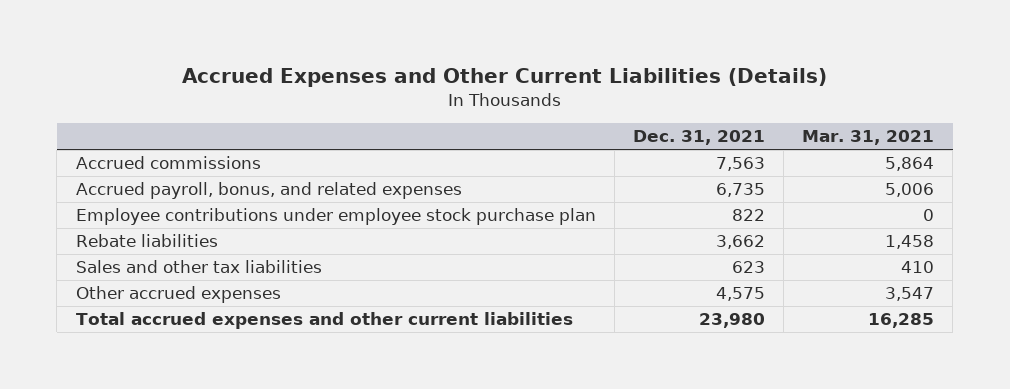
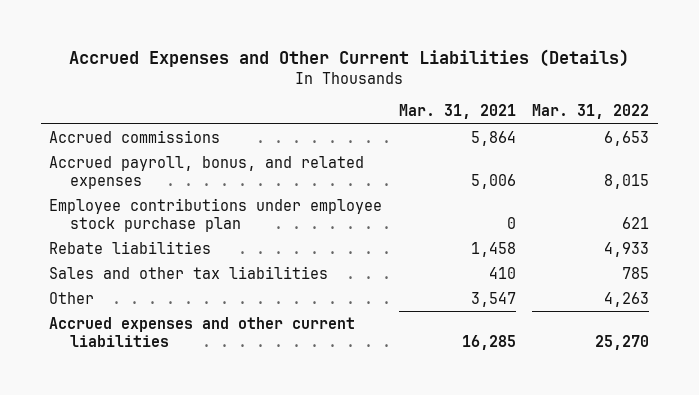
[632,130,765,146] Dec. 31, 2021 -> none
none -> [532,104,650,120] Mar. 31, 2022
[75,286,281,304] Other accrued expenses -> [49,292,95,305] Other
[75,312,573,330] Total accrued expenses and other current liabilities -> [49,317,356,347] Accrued expenses and other current liabilities

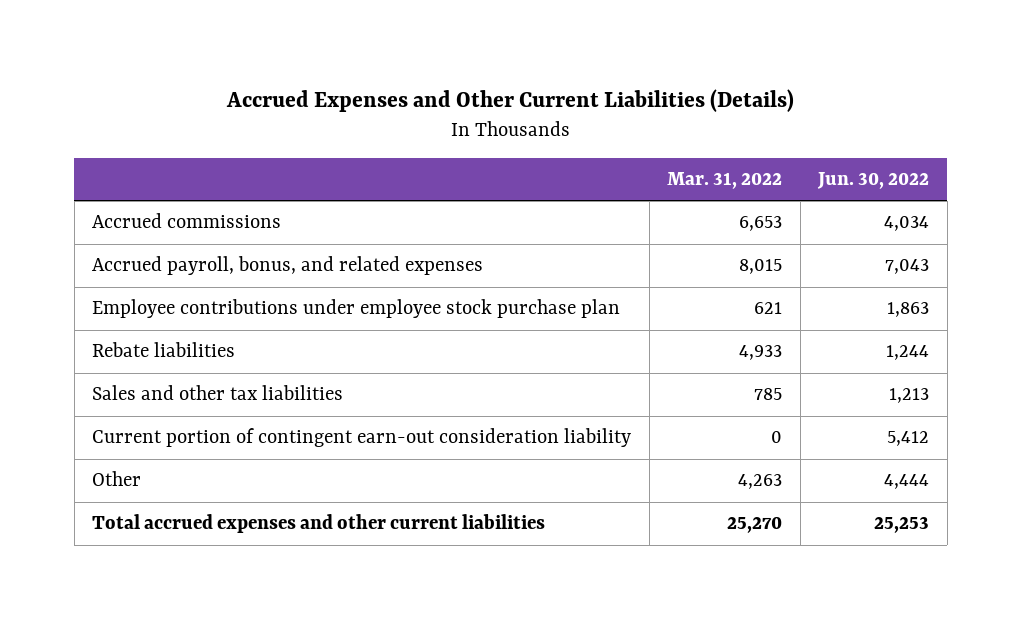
[398,104,516,120] Mar. 31, 2021 -> none
none -> [817,171,930,189] Jun. 30, 2022
none -> [92,428,632,448] Current portion of contingent earn-out consideration liability
[49,317,356,347] Accrued expenses and other current liabilities -> [92,514,546,534] Total accrued expenses and other current liabilities

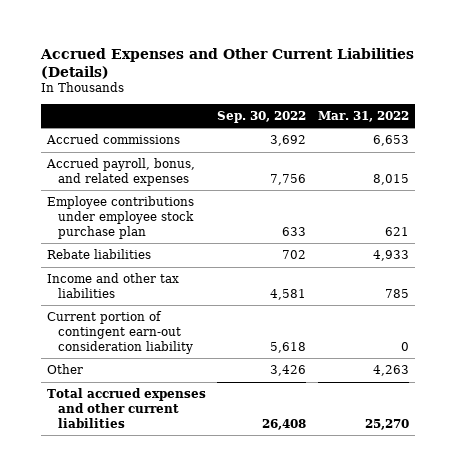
[817,171,930,189] Jun. 30, 2022 -> none
none -> [217,110,307,123] Sep. 30, 2022
[92,385,344,401] Sales and other tax liabilities -> [46,273,179,298] Income and other tax liabilities

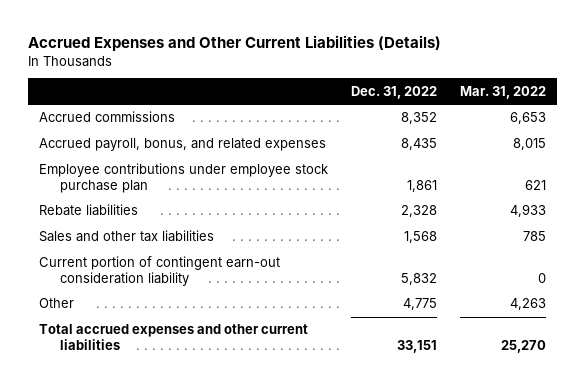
[217,110,307,123] Sep. 30, 2022 -> none
none -> [350,85,437,99] Dec. 31, 2022
[46,273,179,298] Income and other tax liabilities -> [39,230,215,243] Sales and other tax liabilities

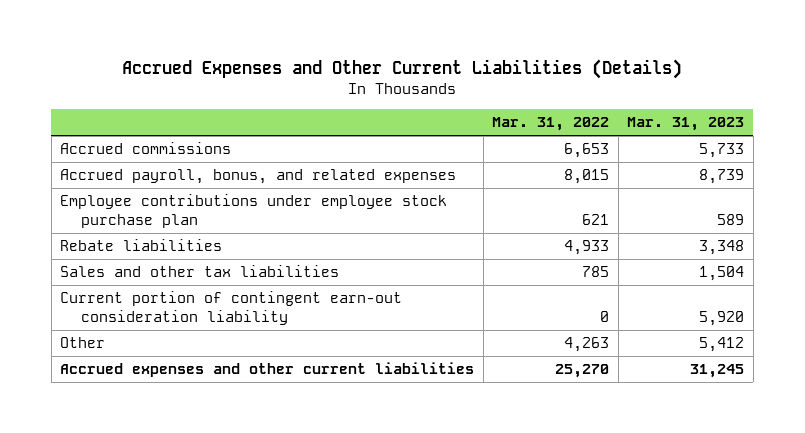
[350,85,437,99] Dec. 31, 2022 -> none
none -> [627,117,745,132] Mar. 31, 2023
[39,324,309,351] Total accrued expenses and other current liabilities -> [60,362,475,378] Accrued expenses and other current liabilities

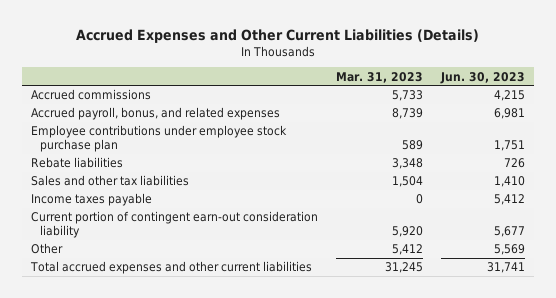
[492,117,610,132] Mar. 31, 2022 -> none
none -> [439,71,525,84] Jun. 30, 2023
none -> [30,193,152,207] Income taxes payable
[60,362,475,378] Accrued expenses and other current liabilities -> [29,261,312,275] Total accrued expenses and other current liabilities

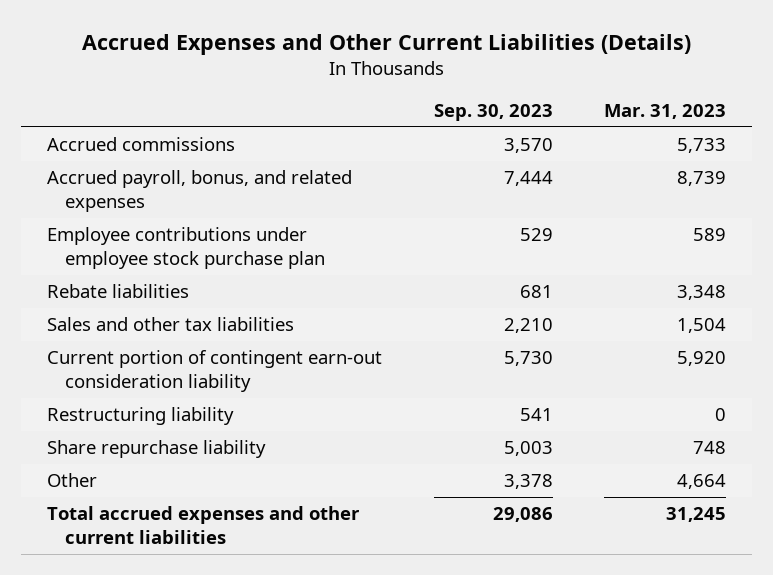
[439,71,525,84] Jun. 30, 2023 -> none
none -> [433,103,553,121] Sep. 30, 2023
[30,193,152,207] Income taxes payable -> none
none -> [47,407,235,426] Restructuring liability
none -> [47,440,267,459] Share repurchase liability
[391,244,423,256] 5,412 -> [677,474,727,490] 4,664

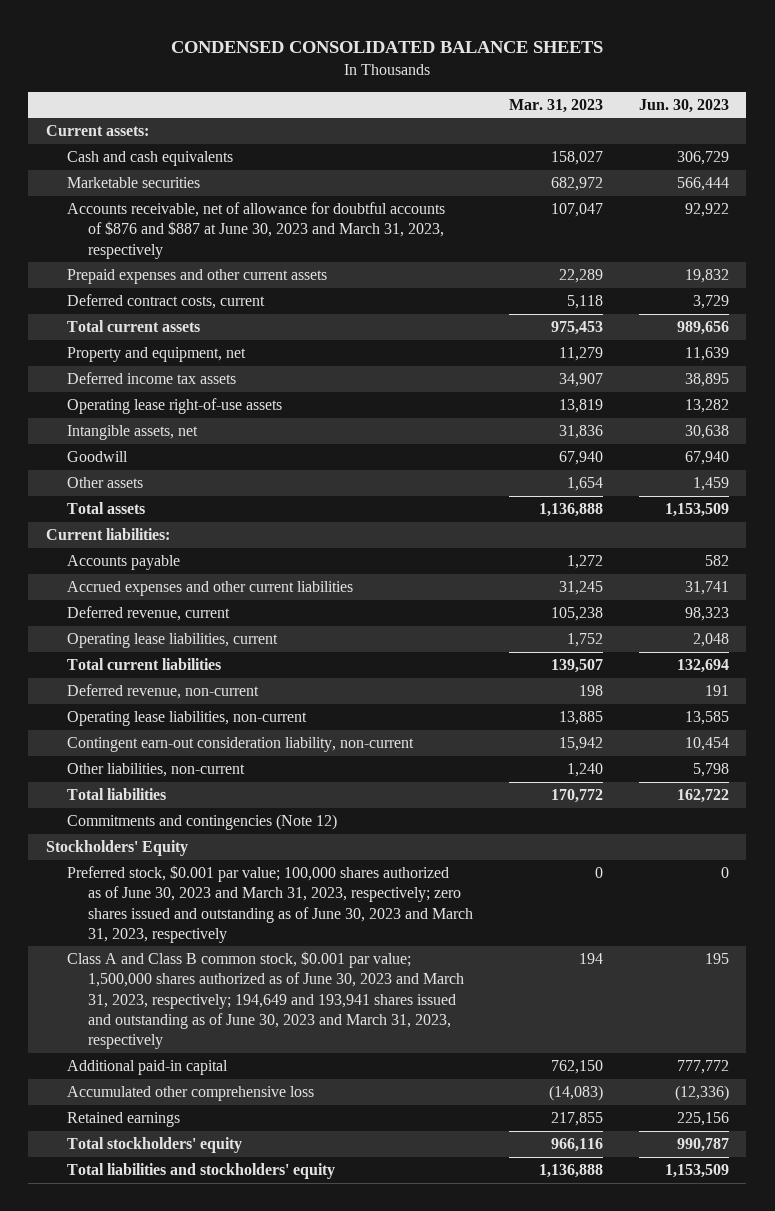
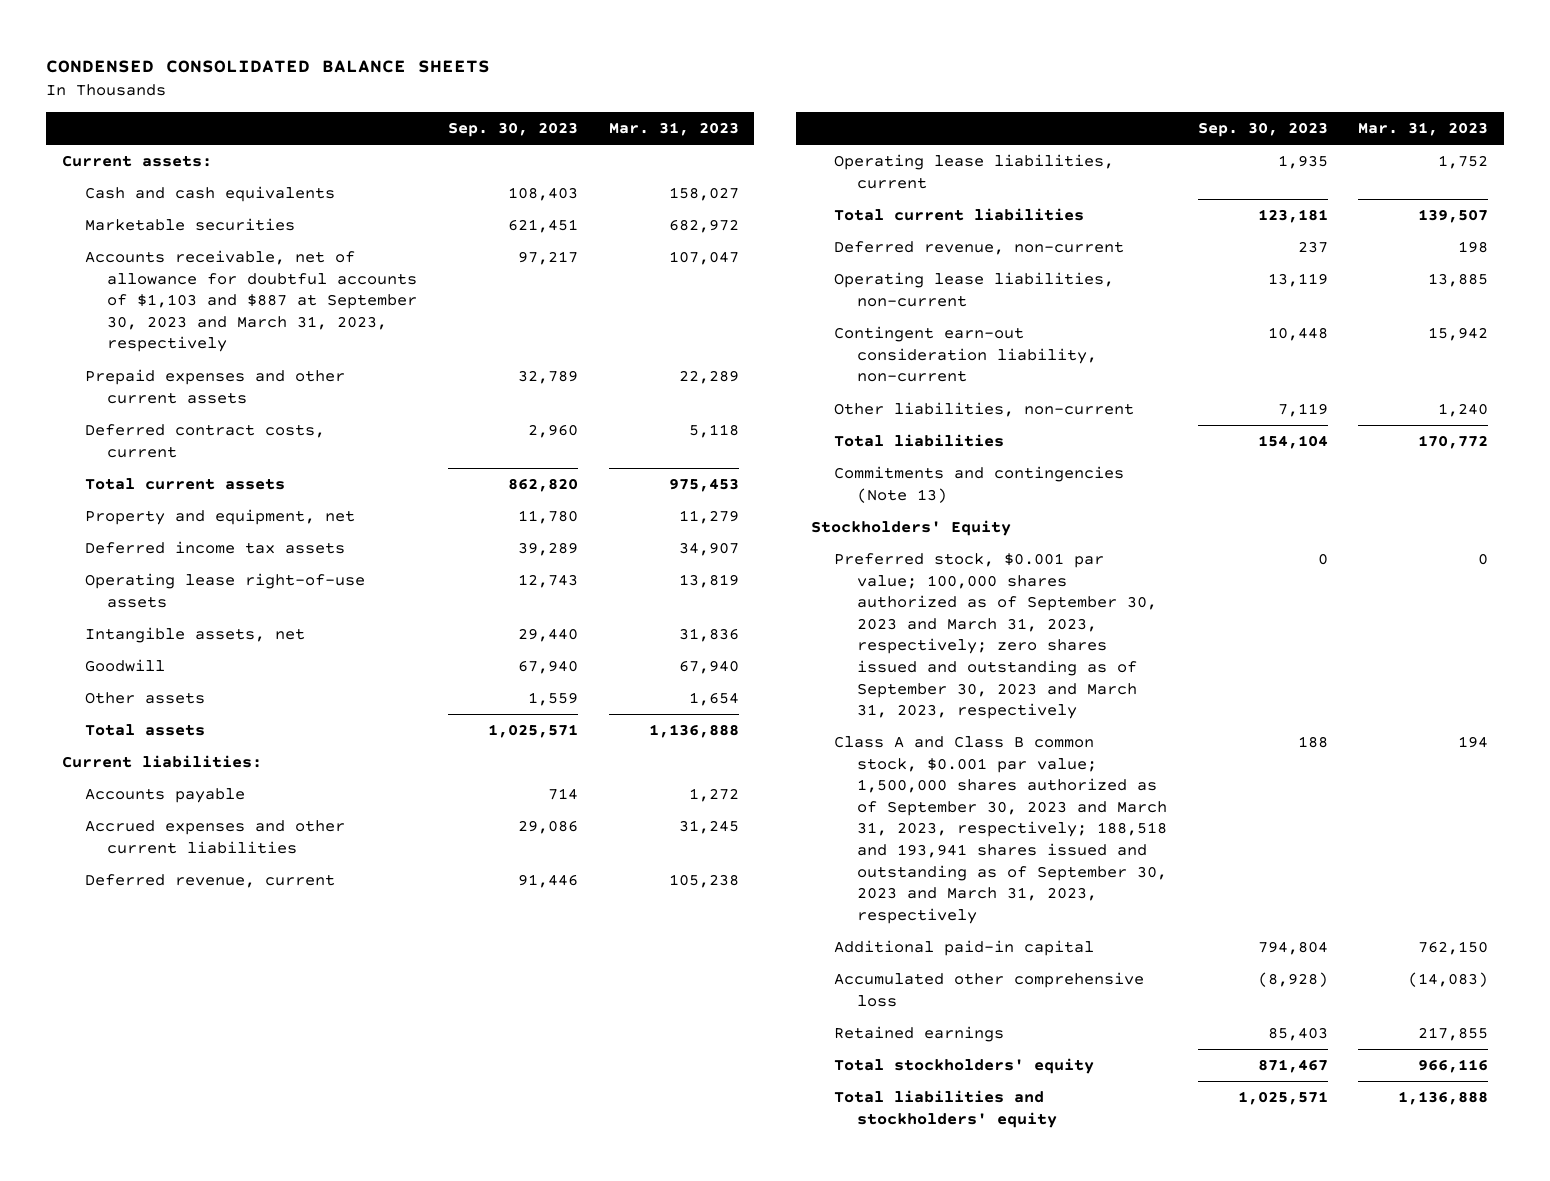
[638,98,729,113] Jun. 30, 2023 -> none
none -> [448,122,579,138] Sep. 30, 2023
[66,202,445,259] Accounts receivable, net of allowance for doubtful accounts of $876 and $887 at June 30, 2023 and March 31, 2023, respectively -> [84,250,418,353] Accounts receivable, net of allowance for doubtful accounts of $1,103 and $887 at September 30, 2023 and March 31, 2023, respectively
[66,814,337,831] Commitments and contingencies (Note 12) -> [834,466,1125,503] Commitments and contingencies (Note 13)
[66,865,473,943] Preferred stock, $0.001 par value; 100,000 shares authorized as of June 30, 2023 and March 31, 2023, respectively; zero shares issued and outstanding as of June 30, 2023 and March 31, 2023, respectively -> [834,553,1158,720] Preferred stock, $0.001 par value; 100,000 shares authorized as of September 30, 2023 and March 31, 2023, respectively; zero shares issued and outstanding as of September 30, 2023 and March 31, 2023, respectively
[66,951,464,1049] Class A and Class B common stock, $0.001 par value; 1,500,000 shares authorized as of June 30, 2023 and March 31, 2023, respectively; 194,649 and 193,941 shares issued and outstanding as of June 30, 2023 and March 31, 2023, respectively -> [834,736,1168,924] Class A and Class B common stock, $0.001 par value; 1,500,000 shares authorized as of September 30, 2023 and March 31, 2023, respectively; 188,518 and 193,941 shares issued and outstanding as of September 30, 2023 and March 31, 2023, respectively

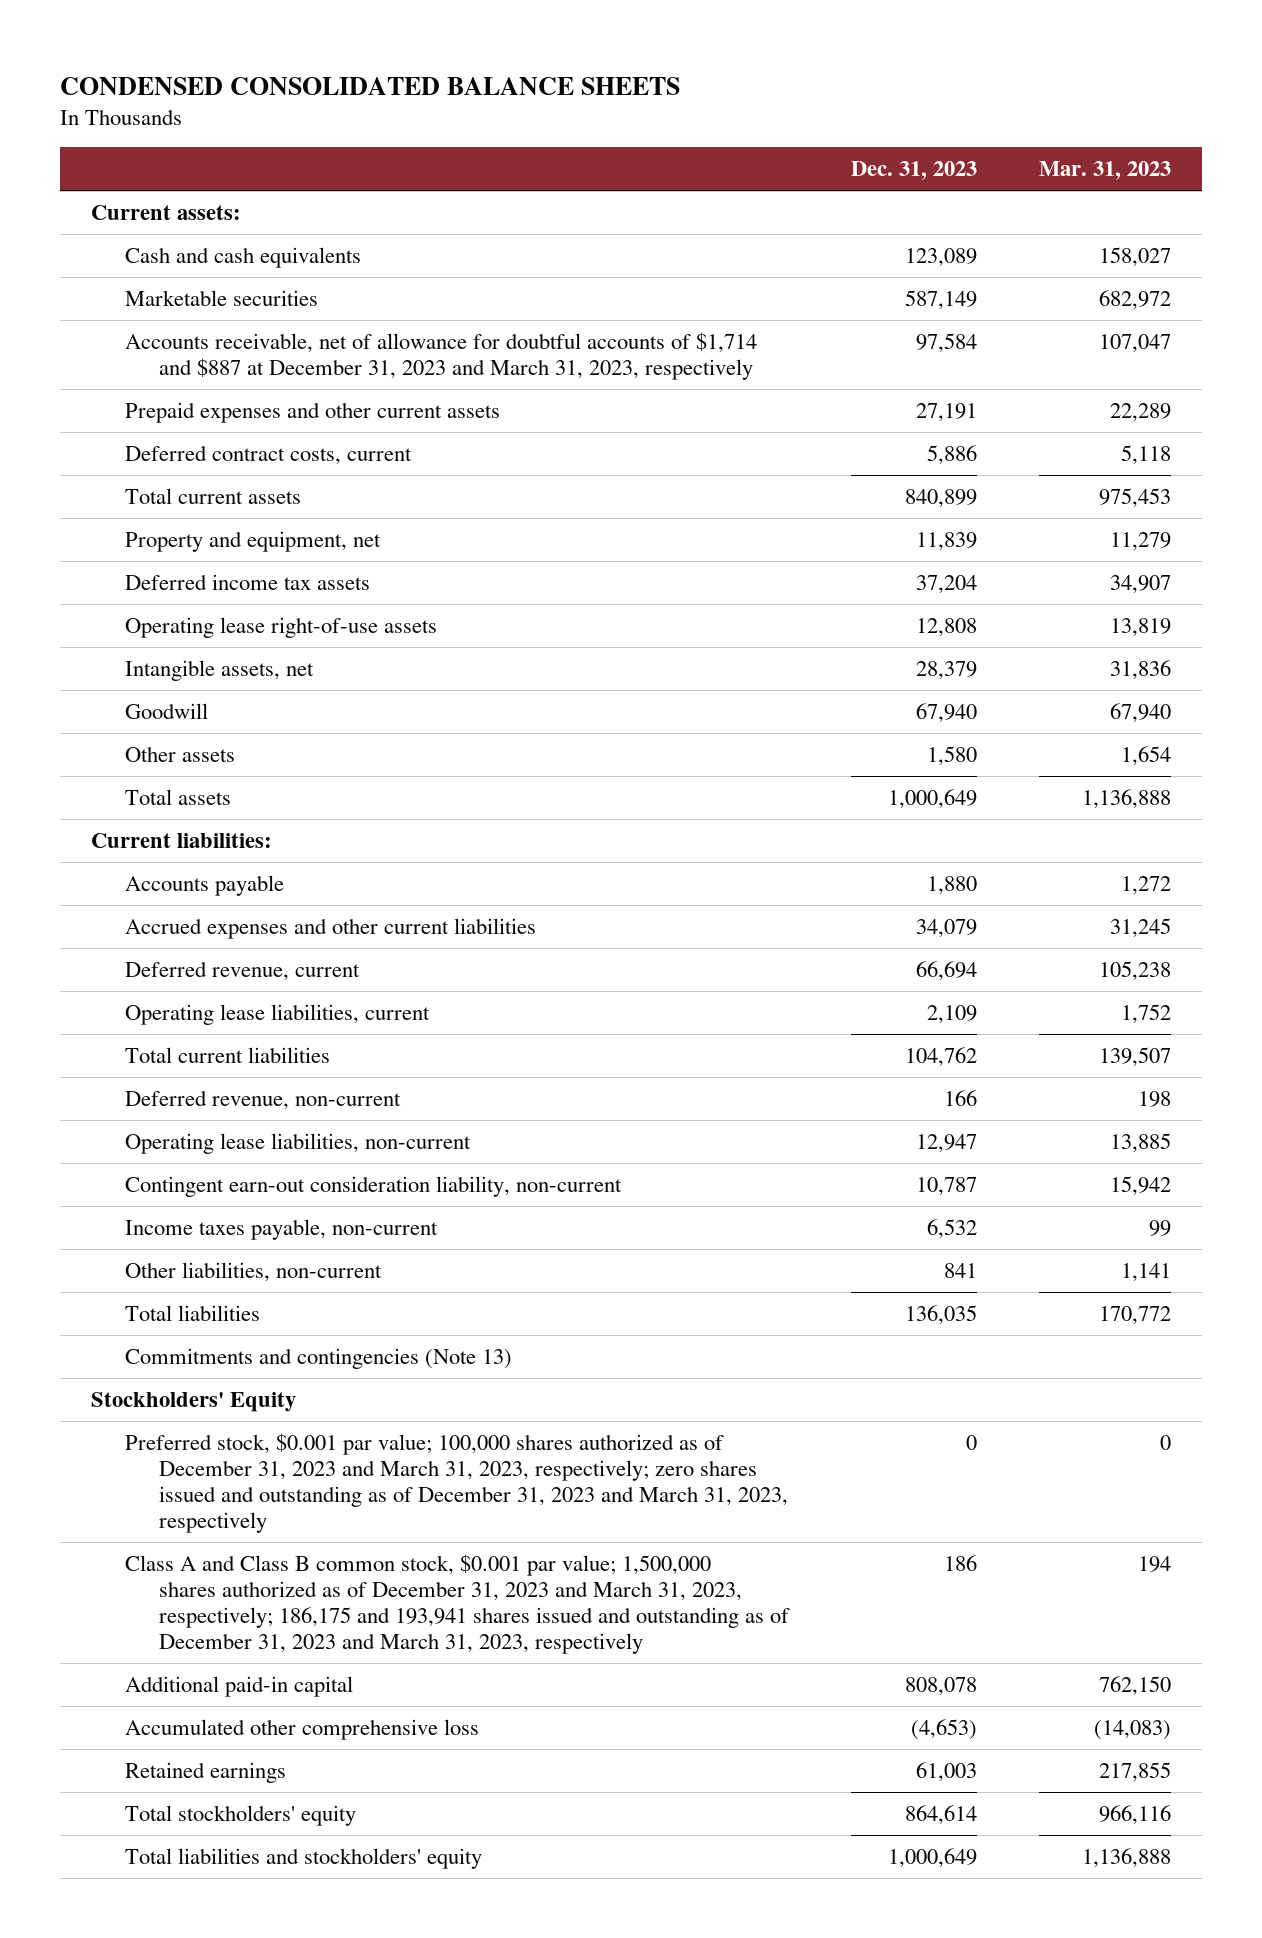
[448,122,579,138] Sep. 30, 2023 -> none
none -> [850,161,977,181] Dec. 31, 2023
[84,250,418,353] Accounts receivable, net of allowance for doubtful accounts of $1,103 and $887 at September 30, 2023 and March 31, 2023, respectively -> [124,331,757,380] Accounts receivable, net of allowance for doubtful accounts of $1,714 and $887 at December 31, 2023 and March 31, 2023, respectively
none -> [124,1218,438,1240] Income taxes payable, non-current
[1438,403,1489,418] 1,240 -> [1120,1262,1171,1282] 1,141
[834,553,1158,720] Preferred stock, $0.001 par value; 100,000 shares authorized as of September 30, 2023 and March 31, 2023, respectively; zero shares issued and outstanding as of September 30, 2023 and March 31, 2023, respectively -> [124,1432,788,1534] Preferred stock, $0.001 par value; 100,000 shares authorized as of December 31, 2023 and March 31, 2023, respectively; zero shares issued and outstanding as of December 31, 2023 and March 31, 2023, respectively
[834,736,1168,924] Class A and Class B common stock, $0.001 par value; 1,500,000 shares authorized as of September 30, 2023 and March 31, 2023, respectively; 188,518 and 193,941 shares issued and outstanding as of September 30, 2023 and March 31, 2023, respectively -> [124,1553,790,1655] Class A and Class B common stock, $0.001 par value; 1,500,000 shares authorized as of December 31, 2023 and March 31, 2023, respectively; 186,175 and 193,941 shares issued and outstanding as of December 31, 2023 and March 31, 2023, respectively

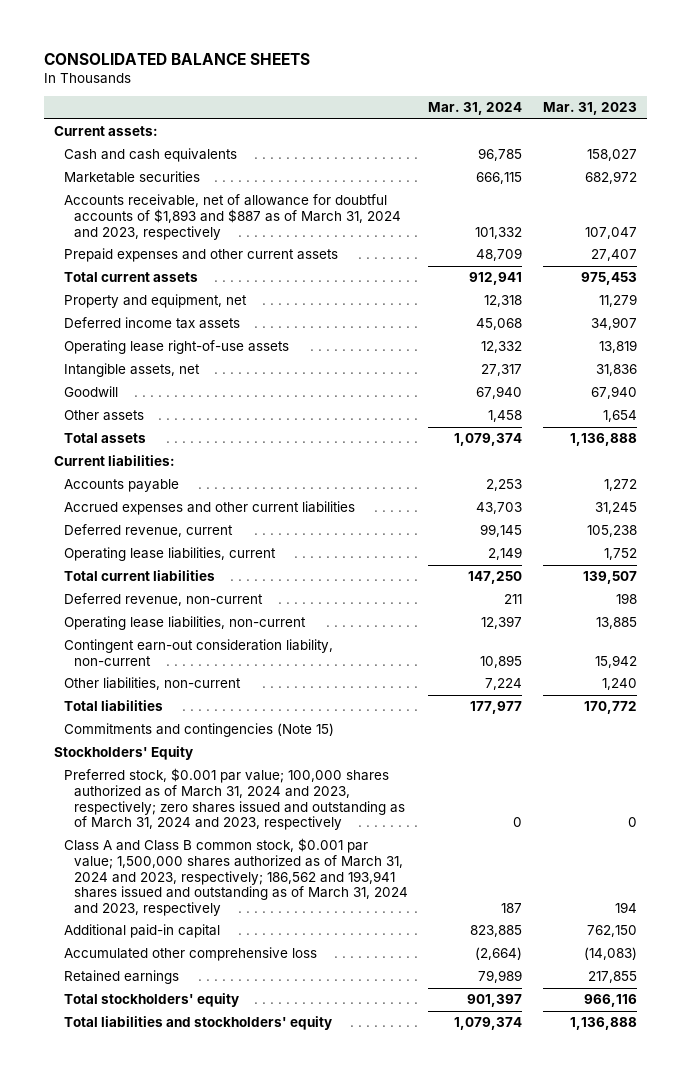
[59,76,680,95] CONDENSED CONSOLIDATED BALANCE SHEETS -> [43,52,310,65] CONSOLIDATED BALANCE SHEETS
[850,161,977,181] Dec. 31, 2023 -> none
none -> [428,102,523,116] Mar. 31, 2024
[124,444,412,465] Deferred contract costs, current -> none
[124,331,757,380] Accounts receivable, net of allowance for doubtful accounts of $1,714 and $887 at December 31, 2023 and March 31, 2023, respectively -> [64,194,402,240] Accounts receivable, net of allowance for doubtful accounts of $1,893 and $887 as of March 31, 2024 and 2023, respectively
[1109,402,1171,422] 22,289 -> [590,249,637,262] 27,407
[124,1218,438,1240] Income taxes payable, non-current -> none
[1120,1262,1171,1282] 1,141 -> [601,678,637,691] 1,240
[124,1347,512,1369] Commitments and contingencies (Note 13) -> [64,723,335,738] Commitments and contingencies (Note 15)
[124,1432,788,1534] Preferred stock, $0.001 par value; 100,000 shares authorized as of December 31, 2023 and March 31, 2023, respectively; zero shares issued and outstanding as of December 31, 2023 and March 31, 2023, respectively -> [64,768,406,831] Preferred stock, $0.001 par value; 100,000 shares authorized as of March 31, 2024 and 2023, respectively; zero shares issued and outstanding as of March 31, 2024 and 2023, respectively
[124,1553,790,1655] Class A and Class B common stock, $0.001 par value; 1,500,000 shares authorized as of December 31, 2023 and March 31, 2023, respectively; 186,175 and 193,941 shares issued and outstanding as of December 31, 2023 and March 31, 2023, respectively -> [64,838,409,916] Class A and Class B common stock, $0.001 par value; 1,500,000 shares authorized as of March 31, 2024 and 2023, respectively; 186,562 and 193,941 shares issued and outstanding as of March 31, 2024 and 2023, respectively

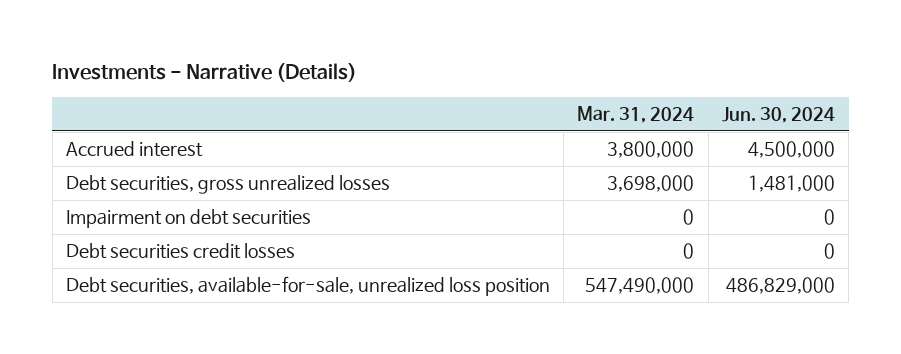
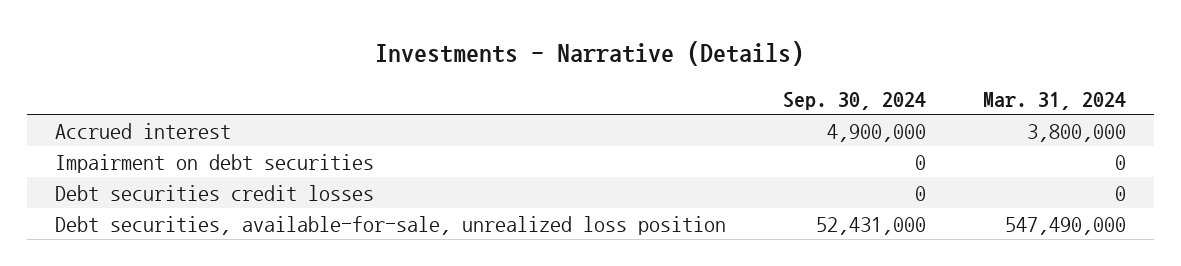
[721,107,835,124] Jun. 30, 2024 -> none
none -> [782,91,926,110] Sep. 30, 2024
[65,175,390,195] Debt securities, gross unrealized losses -> none

